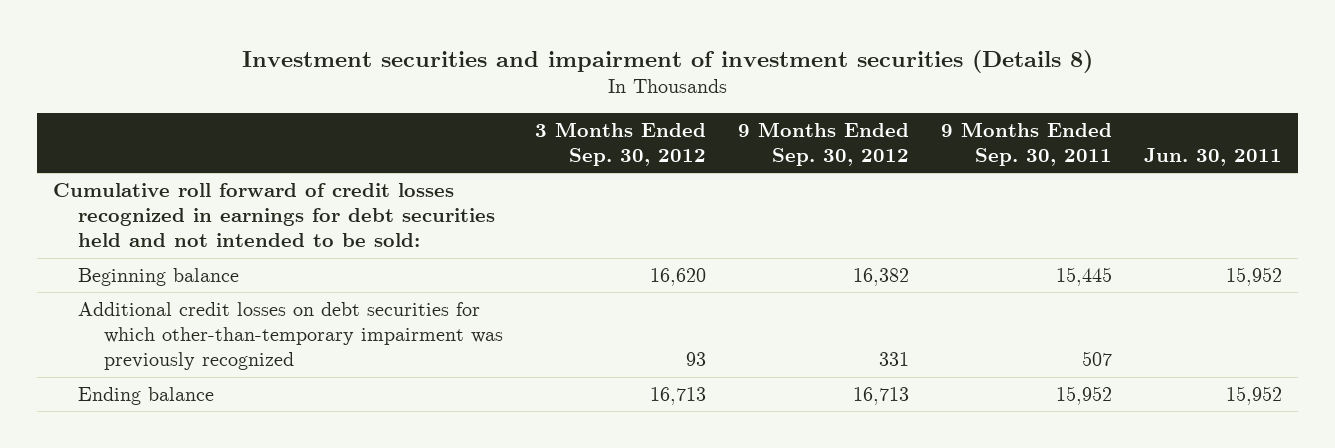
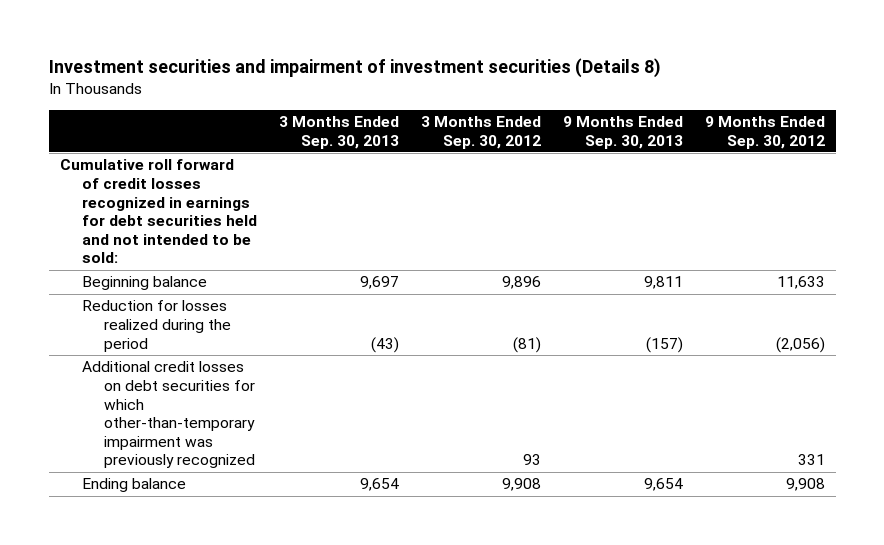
[940,121,1112,166] 9 Months Ended Sep. 30, 2011 -> none
[1144,147,1283,166] Jun. 30, 2011 -> none
none -> [278,115,399,149] 3 Months Ended Sep. 30, 2013
none -> [562,115,683,149] 9 Months Ended Sep. 30, 2013
[649,267,706,286] 16,620 -> [501,276,541,290] 9,896
[852,267,909,286] 16,382 -> [776,276,825,290] 11,633
none -> [81,300,231,352] Reduction for losses realized during the period
[649,386,706,405] 16,713 -> [501,478,541,492] 9,908
[852,386,909,405] 16,713 -> [785,478,825,492] 9,908

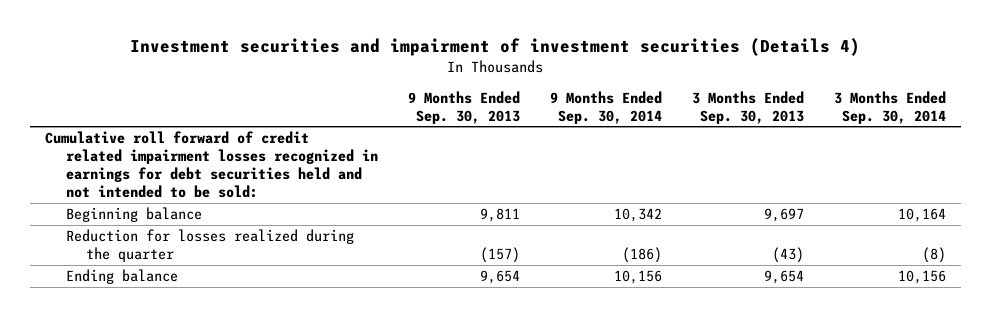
[48,57,661,78] Investment securities and impairment of investment securities (Details 8) -> [130,38,861,57] Investment securities and impairment of investment securities (Details 4)
[420,115,541,149] 3 Months Ended Sep. 30, 2012 -> none
[704,115,825,149] 9 Months Ended Sep. 30, 2012 -> none
none -> [549,90,662,124] 9 Months Ended Sep. 30, 2014
none -> [833,90,946,124] 3 Months Ended Sep. 30, 2014
[59,159,257,264] Cumulative roll forward of credit losses recognized in earnings for debt securities held and not intended to be sold: -> [44,130,378,199] Cumulative roll forward of credit related impairment losses recognized in earnings for debt securities held and not intended to be sold:
[81,361,255,469] Additional credit losses on debt securities for which other-than-temporary impairment was previously recognized -> none
[81,300,231,352] Reduction for losses realized during the period -> [65,228,354,262] Reduction for losses realized during the quarter

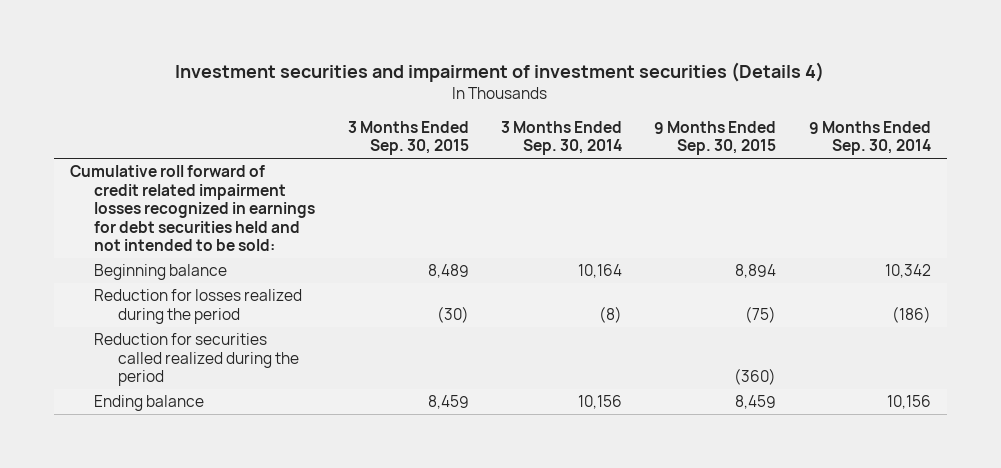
[407,90,520,124] 9 Months Ended Sep. 30, 2013 -> none
[691,90,804,124] 3 Months Ended Sep. 30, 2013 -> none
none -> [347,120,469,156] 3 Months Ended Sep. 30, 2015
none -> [654,120,777,156] 9 Months Ended Sep. 30, 2015
[65,228,354,262] Reduction for losses realized during the quarter -> [94,289,303,324] Reduction for losses realized during the period
none -> [94,333,300,387] Reduction for securities called realized during the period

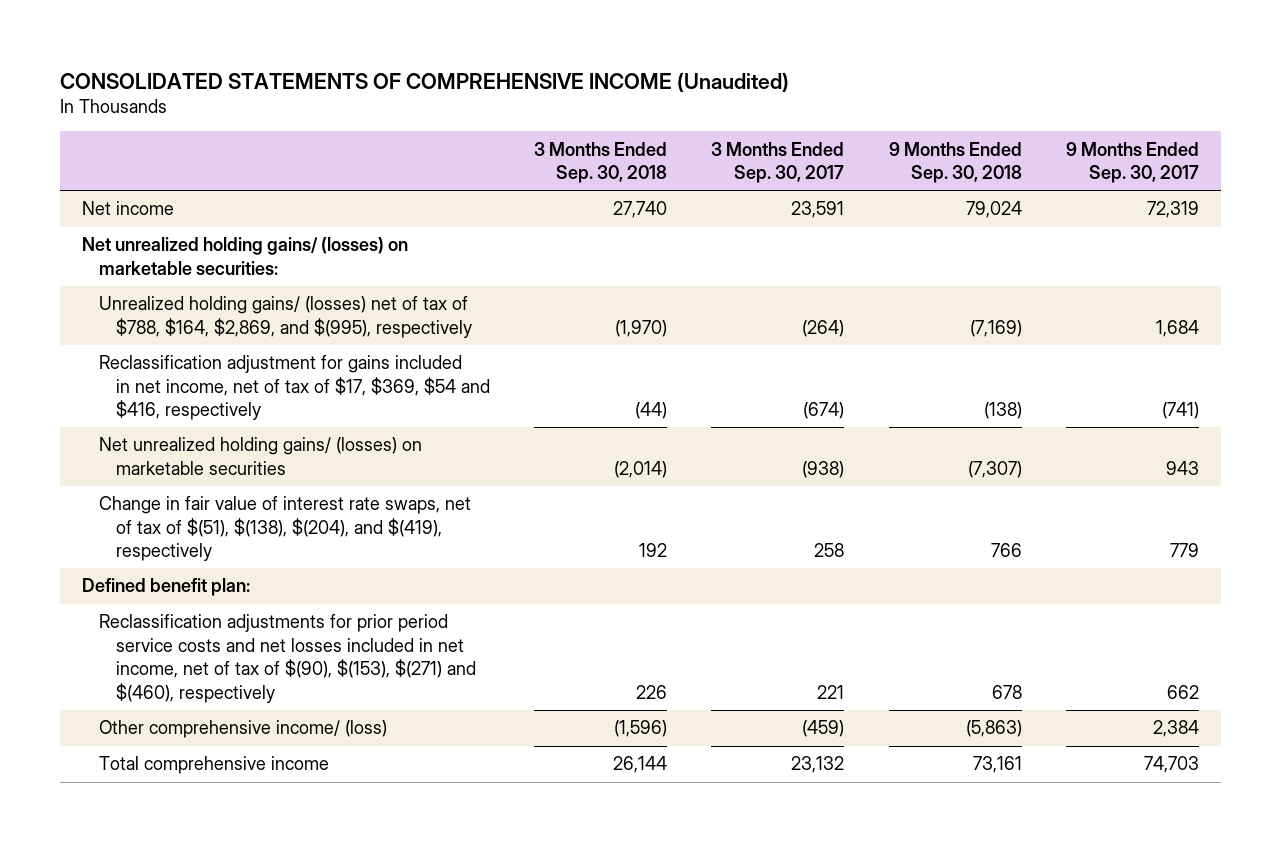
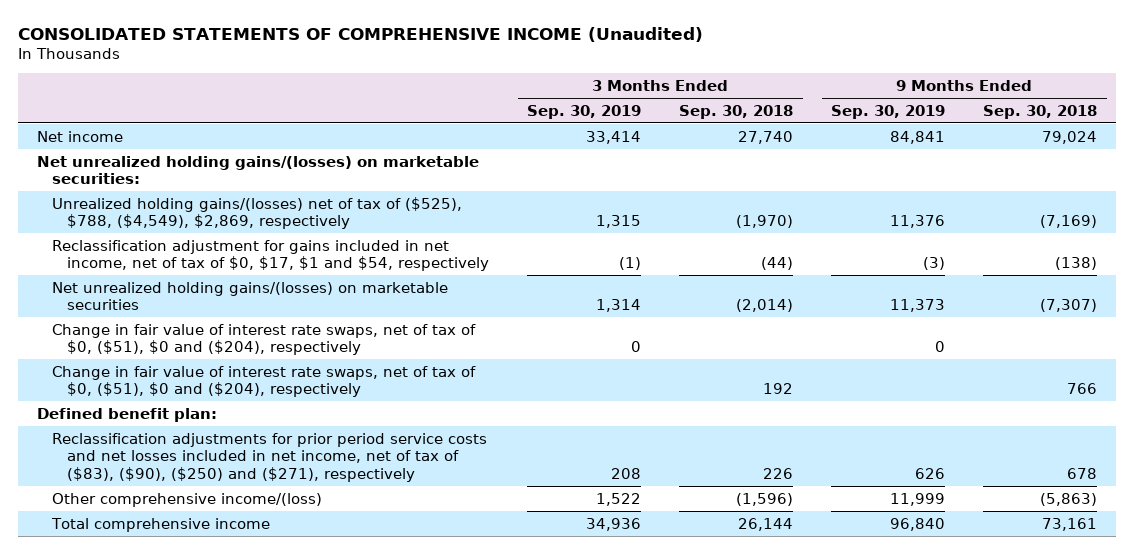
[711,141,845,184] 3 Months Ended Sep. 30, 2017 -> none
[1066,141,1200,184] 9 Months Ended Sep. 30, 2017 -> none
none -> [527,104,642,119] Sep. 30, 2019
none -> [831,104,946,119] Sep. 30, 2019
[82,237,409,275] Net unrealized holding gains/ (losses) on marketable securities: -> [36,155,479,185] Net unrealized holding gains/(losses) on marketable securities:
[98,296,472,338] Unrealized holding gains/ (losses) net of tax of $788, $164, $2,869, and $(995), respectively -> [51,196,462,230] Unrealized holding gains/(losses) net of tax of ($525), $788, ($4,549), $2,869, respectively
[98,355,490,421] Reclassification adjustment for gains included in net income, net of tax of $17, $369, $54 and $416, respectively -> [51,239,490,272] Reclassification adjustment for gains included in net income, net of tax of $0, $17, $1 and $54, respectively
[98,437,422,475] Net unrealized holding gains/ (losses) on marketable securities -> [51,281,448,311] Net unrealized holding gains/(losses) on marketable securities
none -> [51,323,476,356] Change in fair value of interest rate swaps, net of tax of $0, ($51), $0 and ($204), respectively
[98,496,471,562] Change in fair value of interest rate swaps, net of tax of $(51), $(138), $(204), and $(419), respectively -> [51,365,476,398] Change in fair value of interest rate swaps, net of tax of $0, ($51), $0 and ($204), respectively
[98,614,476,703] Reclassification adjustments for prior period service costs and net losses included in net income, net of tax of $(90), $(153), $(271) and $(460), respectively -> [51,432,487,482] Reclassification adjustments for prior period service costs and net losses included in net income, net of tax of ($83), ($90), ($250) and ($271), respectively
[98,720,387,739] Other comprehensive income/ (loss) -> [51,492,322,507] Other comprehensive income/(loss)

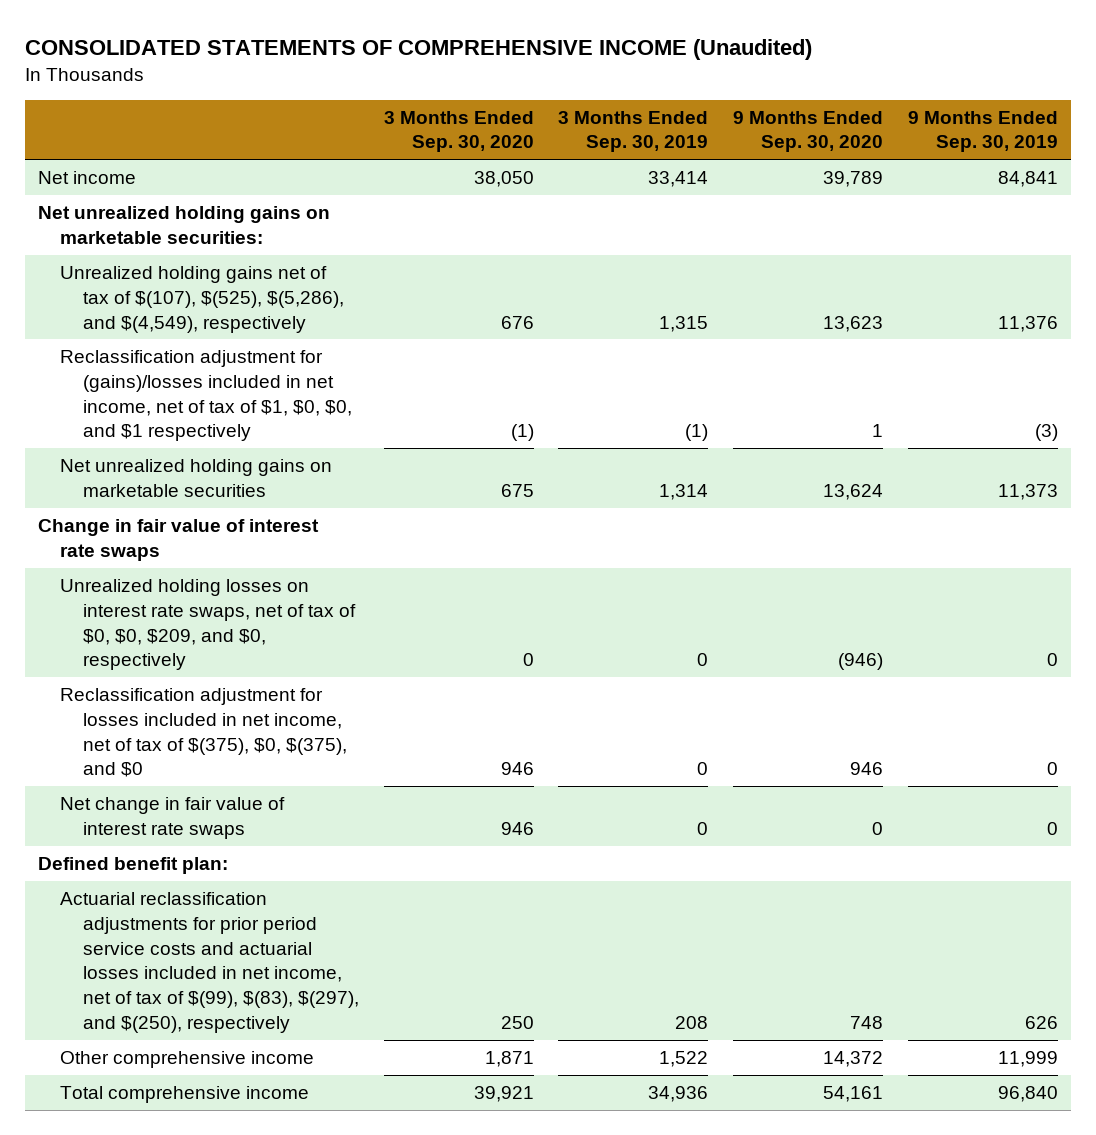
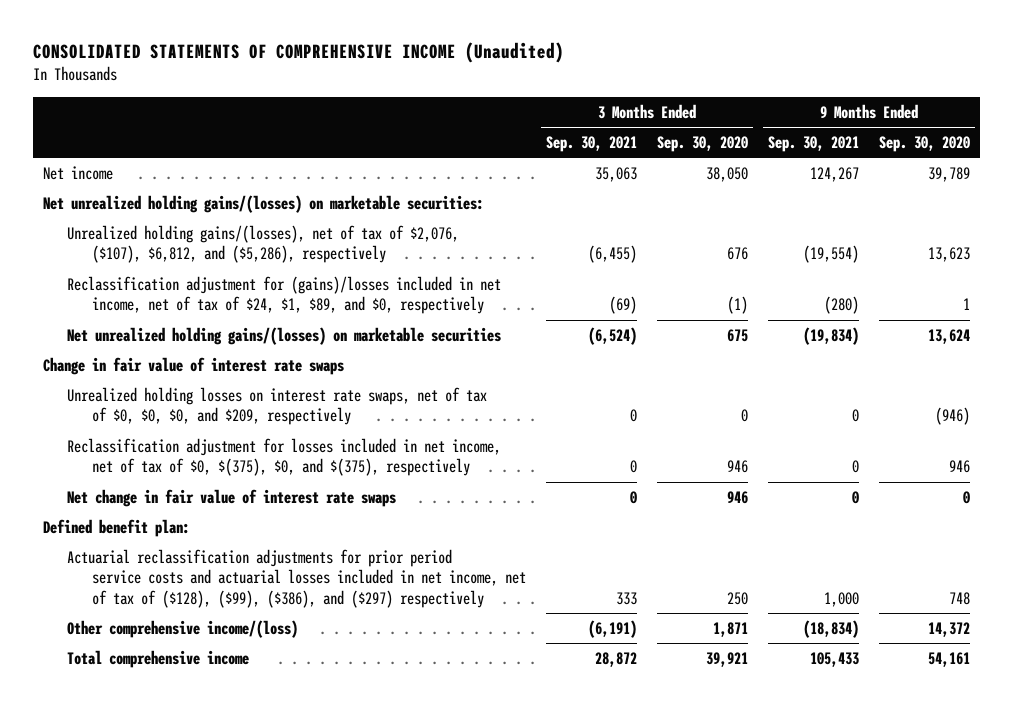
[558,110,709,153] 3 Months Ended Sep. 30, 2019 -> none
[908,110,1059,153] 9 Months Ended Sep. 30, 2019 -> none
none -> [546,135,638,152] Sep. 30, 2021
none -> [767,135,859,152] Sep. 30, 2021
[37,206,330,244] Net unrealized holding gains on marketable securities: -> [42,194,484,213] Net unrealized holding gains/(losses) on marketable securities:
[60,266,344,333] Unrealized holding gains net of tax of $(107), $(525), $(5,286), and $(4,549), respectively -> [67,224,460,264] Unrealized holding gains/(losses), net of tax of $2,076, ($107), $6,812, and ($5,286), respectively
[60,350,352,442] Reclassification adjustment for (gains)/losses included in net income, net of tax of $1, $0, $0, and $1 respectively -> [67,275,502,315] Reclassification adjustment for (gains)/losses included in net income, net of tax of $24, $1, $89, and $0, respectively
[60,459,333,497] Net unrealized holding gains on marketable securities -> [67,326,502,345] Net unrealized holding gains/(losses) on marketable securities
[60,579,356,671] Unrealized holding losses on interest rate swaps, net of tax of $0, $0, $209, and $0, respectively -> [67,386,488,426] Unrealized holding losses on interest rate swaps, net of tax of $0, $0, $0, and $209, respectively
[60,688,347,778] Reclassification adjustment for losses included in net income, net of tax of $(375), $0, $(375), and $0 -> [67,437,502,477] Reclassification adjustment for losses included in net income, net of tax of $0, $(375), $0, and $(375), respectively
[60,892,359,1033] Actuarial reclassification adjustments for prior period service costs and actuarial losses included in net income, net of tax of $(99), $(83), $(297), and $(250), respectively -> [67,548,527,608] Actuarial reclassification adjustments for prior period service costs and actuarial losses included in net income, net of tax of ($128), ($99), ($386), and ($297) respectively
[60,1051,315,1069] Other comprehensive income -> [67,619,299,638] Other comprehensive income/(loss)

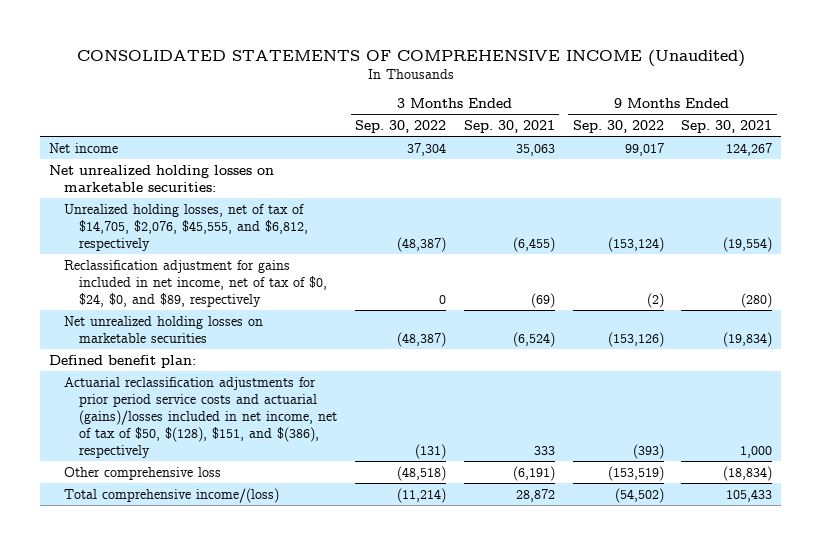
[656,135,748,152] Sep. 30, 2020 -> none
[878,135,970,152] Sep. 30, 2020 -> none
none -> [354,119,446,133] Sep. 30, 2022
none -> [572,119,664,133] Sep. 30, 2022
[42,356,344,375] Change in fair value of interest rate swaps -> none
[67,386,488,426] Unrealized holding losses on interest rate swaps, net of tax of $0, $0, $0, and $209, respectively -> none
[67,437,502,477] Reclassification adjustment for losses included in net income, net of tax of $0, $(375), $0, and $(375), respectively -> none
[67,488,397,507] Net change in fair value of interest rate swaps -> none
[42,194,484,213] Net unrealized holding gains/(losses) on marketable securities: -> [48,164,274,192] Net unrealized holding losses on marketable securities:
[67,224,460,264] Unrealized holding gains/(losses), net of tax of $2,076, ($107), $6,812, and ($5,286), respectively -> [64,203,309,251] Unrealized holding losses, net of tax of $14,705, $2,076, $45,555, and $6,812, respectively
[67,275,502,315] Reclassification adjustment for (gains)/losses included in net income, net of tax of $24, $1, $89, and $0, respectively -> [64,259,328,307] Reclassification adjustment for gains included in net income, net of tax of $0, $24, $0, and $89, respectively
[67,326,502,345] Net unrealized holding gains/(losses) on marketable securities -> [64,315,264,343] Net unrealized holding losses on marketable securities
[67,548,527,608] Actuarial reclassification adjustments for prior period service costs and actuarial losses included in net income, net of tax of ($128), ($99), ($386), and ($297) respectively -> [64,376,338,458] Actuarial reclassification adjustments for prior period service costs and actuarial (gains)/losses included in net income, net of tax of $50, $(128), $151, and $(386), respectively
[67,619,299,638] Other comprehensive income/(loss) -> [64,466,222,480] Other comprehensive loss
[67,649,250,668] Total comprehensive income -> [64,487,280,503] Total comprehensive income/(loss)

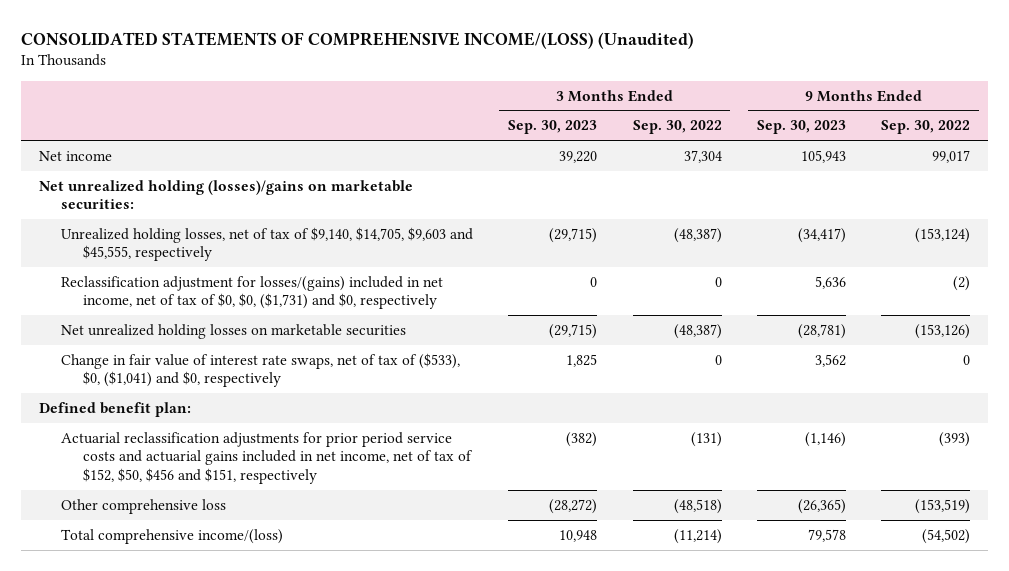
[76,49,745,67] CONSOLIDATED STATEMENTS OF COMPREHENSIVE INCOME (Unaudited) -> [21,31,695,49] CONSOLIDATED STATEMENTS OF COMPREHENSIVE INCOME/(LOSS) (Unaudited)
[463,119,555,133] Sep. 30, 2021 -> none
[681,119,773,133] Sep. 30, 2021 -> none
none -> [508,120,598,135] Sep. 30, 2023
none -> [756,120,846,135] Sep. 30, 2023
[48,164,274,192] Net unrealized holding losses on marketable securities: -> [38,179,413,210] Net unrealized holding (losses)/gains on marketable securities:
[64,203,309,251] Unrealized holding losses, net of tax of $14,705, $2,076, $45,555, and $6,812, respectively -> [60,226,473,262] Unrealized holding losses, net of tax of $9,140, $14,705, $9,603 and $45,555, respectively
[64,259,328,307] Reclassification adjustment for gains included in net income, net of tax of $0, $24, $0, and $89, respectively -> [60,275,443,310] Reclassification adjustment for losses/(gains) included in net income, net of tax of $0, $0, ($1,731) and $0, respectively
none -> [60,352,460,388] Change in fair value of interest rate swaps, net of tax of ($533), $0, ($1,041) and $0, respectively
[64,376,338,458] Actuarial reclassification adjustments for prior period service costs and actuarial (gains)/losses included in net income, net of tax of $50, $(128), $151, and $(386), respectively -> [60,431,473,484] Actuarial reclassification adjustments for prior period service costs and actuarial gains included in net income, net of tax of $152, $50, $456 and $151, respectively

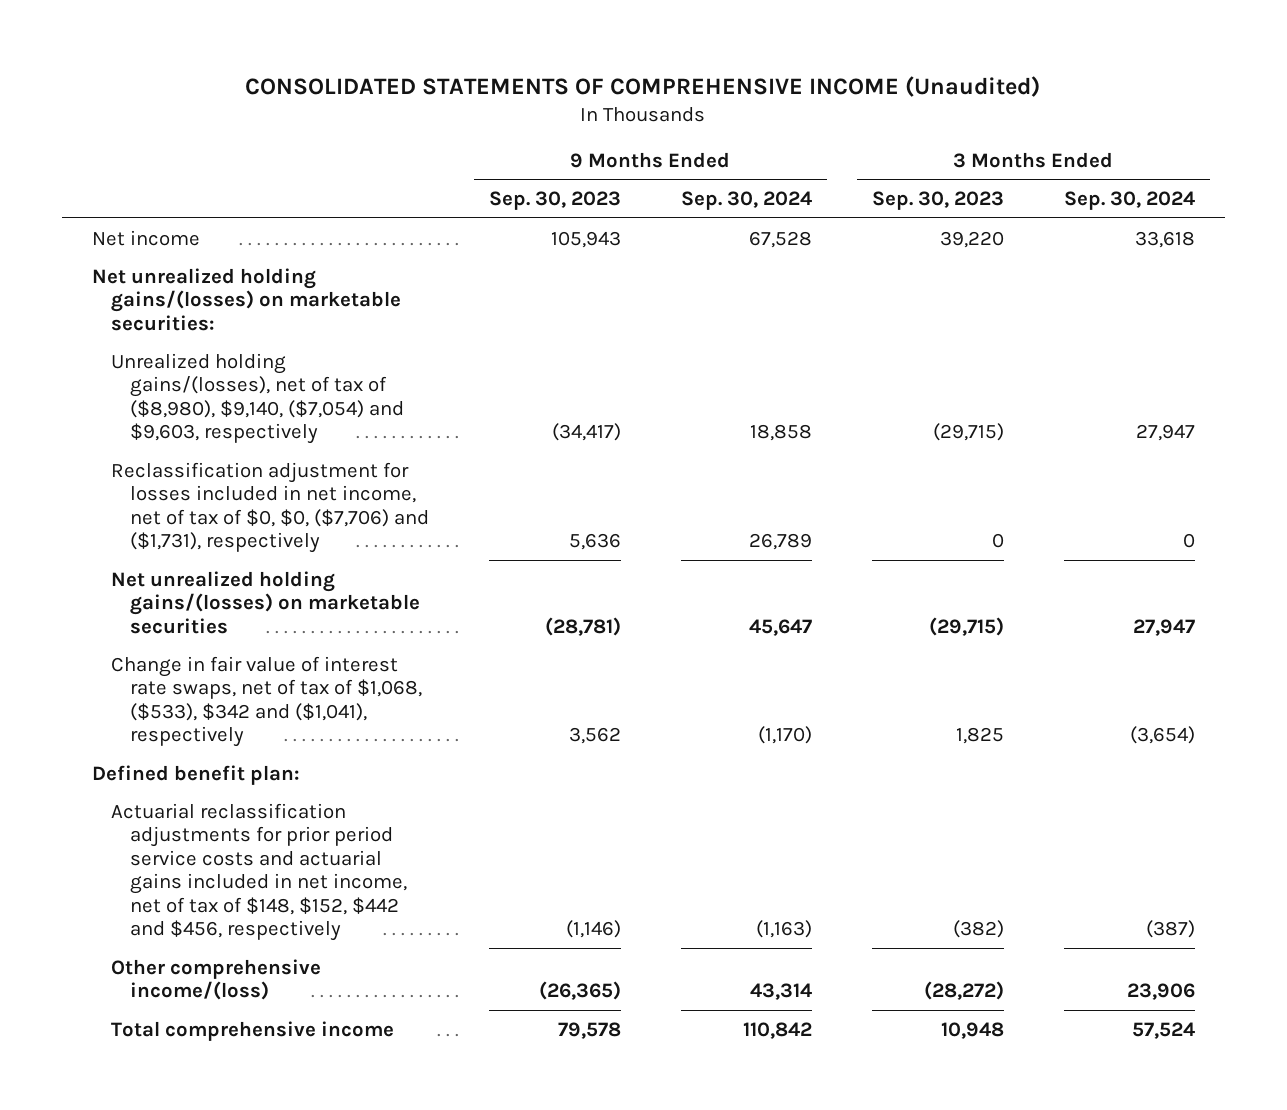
[21,31,695,49] CONSOLIDATED STATEMENTS OF COMPREHENSIVE INCOME/(LOSS) (Unaudited) -> [245,75,1041,97] CONSOLIDATED STATEMENTS OF COMPREHENSIVE INCOME (Unaudited)
[632,120,722,135] Sep. 30, 2022 -> none
[881,120,971,135] Sep. 30, 2022 -> none
none -> [680,191,812,211] Sep. 30, 2024
none -> [1063,191,1195,211] Sep. 30, 2024
[38,179,413,210] Net unrealized holding (losses)/gains on marketable securities: -> [92,267,401,331] Net unrealized holding gains/(losses) on marketable securities:
[60,226,473,262] Unrealized holding losses, net of tax of $9,140, $14,705, $9,603 and $45,555, respectively -> [110,352,404,445] Unrealized holding gains/(losses), net of tax of ($8,980), $9,140, ($7,054) and $9,603, respectively
[60,275,443,310] Reclassification adjustment for losses/(gains) included in net income, net of tax of $0, $0, ($1,731) and $0, respectively -> [110,461,429,554] Reclassification adjustment for losses included in net income, net of tax of $0, $0, ($7,706) and ($1,731), respectively
[60,323,406,339] Net unrealized holding losses on marketable securities -> [110,570,420,634] Net unrealized holding gains/(losses) on marketable securities
[60,352,460,388] Change in fair value of interest rate swaps, net of tax of ($533), $0, ($1,041) and $0, respectively -> [110,655,422,748] Change in fair value of interest rate swaps, net of tax of $1,068, ($533), $342 and ($1,041), respectively
[60,431,473,484] Actuarial reclassification adjustments for prior period service costs and actuarial gains included in net income, net of tax of $152, $50, $456 and $151, respectively -> [110,802,407,942] Actuarial reclassification adjustments for prior period service costs and actuarial gains included in net income, net of tax of $148, $152, $442 and $456, respectively
[60,498,226,514] Other comprehensive loss -> [110,958,321,1001] Other comprehensive income/(loss)
[60,528,283,544] Total comprehensive income/(loss) -> [110,1020,394,1041] Total comprehensive income

